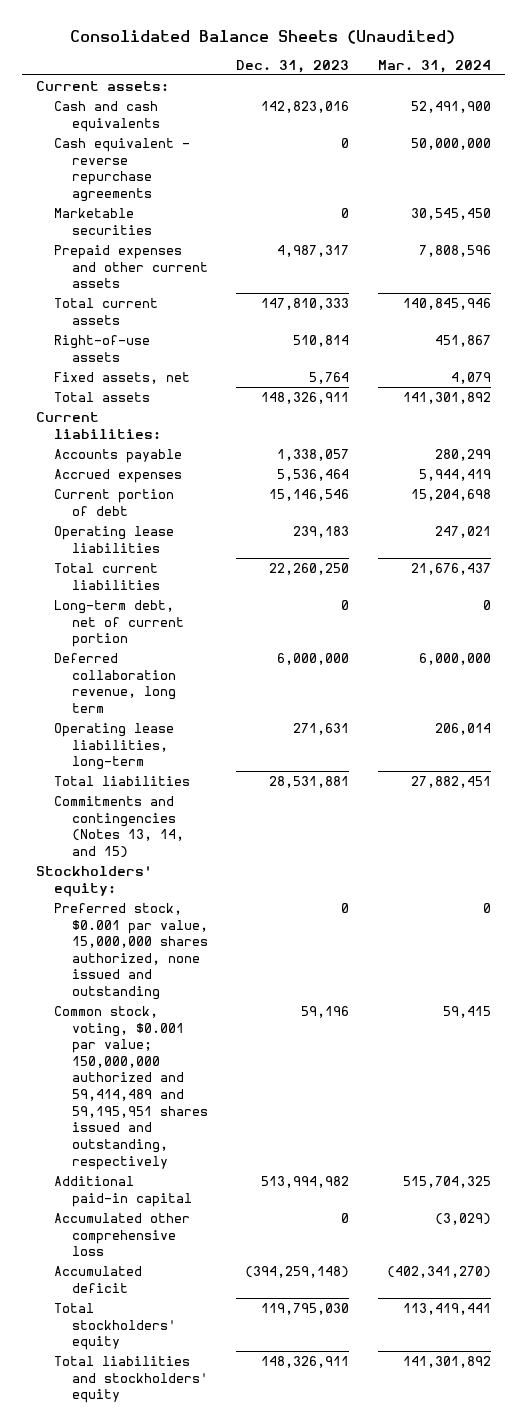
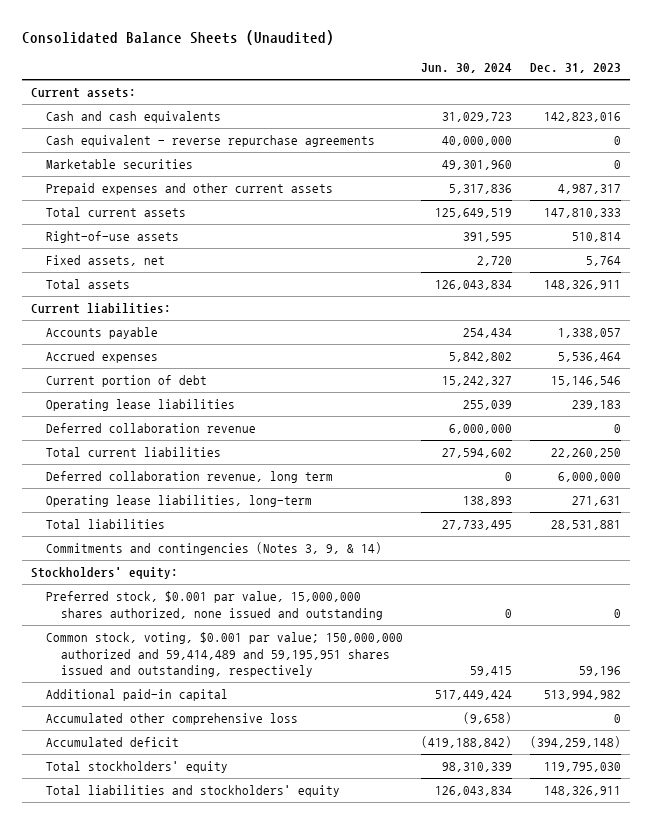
[377,59,491,73] Mar. 31, 2024 -> none
none -> [421,63,513,74] Jun. 30, 2024
none -> [46,423,257,434] Deferred collaboration revenue
[53,599,184,648] Long-term debt, net of current portion -> none
[53,795,184,858] Commitments and contingencies (Notes 13, 14, and 15) -> [46,542,383,556] Commitments and contingencies (Notes 3, 9, & 14)

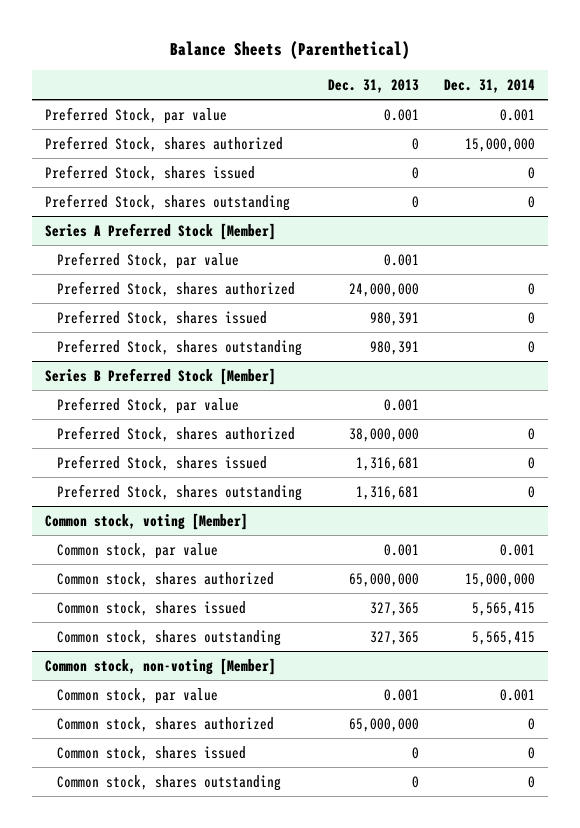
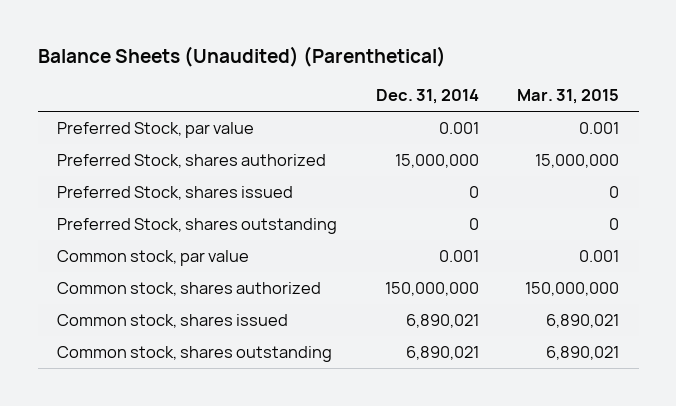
[169,41,410,60] Balance Sheets (Parenthetical) -> [37,46,446,68] Balance Sheets (Unaudited) (Parenthetical)
[327,78,419,93] Dec. 31, 2013 -> none
none -> [517,89,620,105] Mar. 31, 2015
[44,222,276,240] Series A Preferred Stock [Member] -> none
[57,251,240,269] Preferred Stock, par value -> none
[57,280,296,297] Preferred Stock, shares authorized -> none
[57,309,268,326] Preferred Stock, shares issued -> none
[57,338,303,356] Preferred Stock, shares outstanding -> none
[44,367,276,385] Series B Preferred Stock [Member] -> none
[57,396,240,414] Preferred Stock, par value -> none
[57,425,296,442] Preferred Stock, shares authorized -> none
[57,454,268,471] Preferred Stock, shares issued -> none
[57,483,303,501] Preferred Stock, shares outstanding -> none
[44,512,248,530] Common stock, voting [Member] -> none
[44,657,276,675] Common stock, non-voting [Member] -> none
[57,687,219,704] Common stock, par value -> none
[57,716,275,732] Common stock, shares authorized -> none
[57,745,247,761] Common stock, shares issued -> none
[57,774,282,791] Common stock, shares outstanding -> none
[465,572,536,587] 15,000,000 -> [384,281,479,296] 150,000,000
[472,601,536,616] 5,565,415 -> [405,313,479,328] 6,890,021
[472,630,536,645] 5,565,415 -> [405,345,479,360] 6,890,021

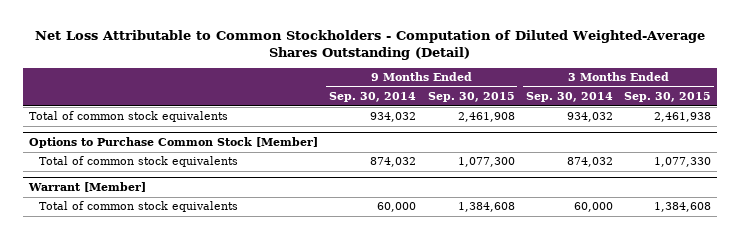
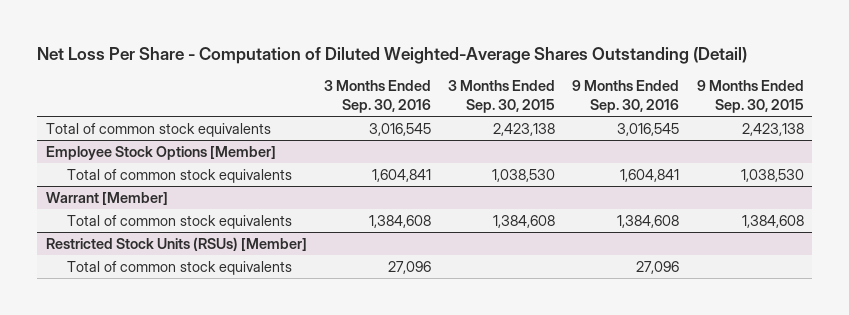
[35,29,706,60] Net Loss Attributable to Common Stockholders - Computation of Diluted Weighted-Average Shares Outstanding (Detail) -> [37,46,748,64] Net Loss Per Share - Computation of Diluted Weighted-Average Shares Outstanding (Detail)
[329,92,417,103] Sep. 30, 2014 -> none
[526,92,614,103] Sep. 30, 2014 -> none
none -> [323,80,431,114] 3 Months Ended Sep. 30, 2016
none -> [572,80,680,114] 9 Months Ended Sep. 30, 2016
[457,112,515,123] 2,461,908 -> [741,123,804,137] 2,423,138
[654,112,712,123] 2,461,938 -> [493,123,556,137] 2,423,138
[28,137,318,149] Options to Purchase Common Stock [Member] -> [45,146,276,161] Employee Stock Options [Member]
[457,157,515,168] 1,077,300 -> [740,169,804,183] 1,038,530
[654,157,712,168] 1,077,330 -> [492,169,556,183] 1,038,530
none -> [45,237,307,252] Restricted Stock Units (RSUs) [Member]
none -> [67,261,293,276] Total of common stock equivalents

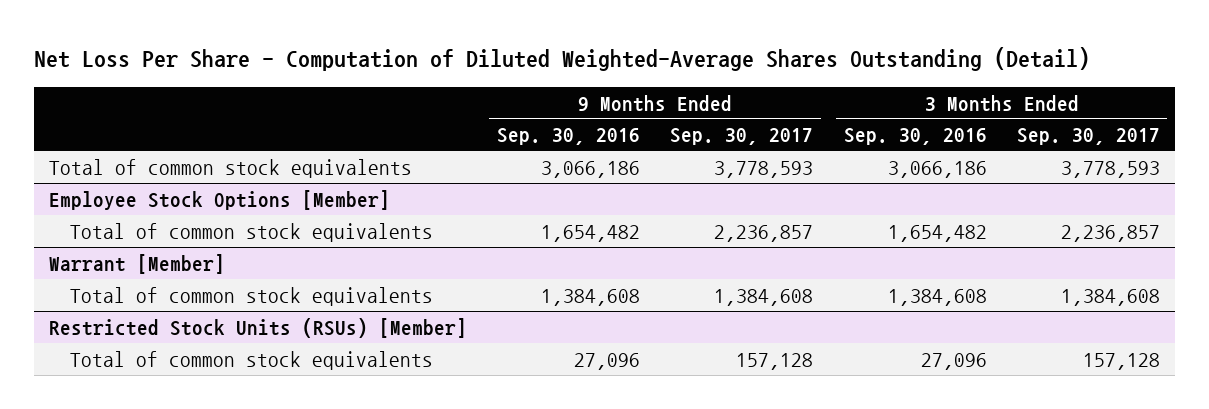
[448,80,556,114] 3 Months Ended Sep. 30, 2015 -> none
[696,80,804,114] 9 Months Ended Sep. 30, 2015 -> none
none -> [670,128,814,146] Sep. 30, 2017
none -> [1016,128,1160,146] Sep. 30, 2017
[368,123,431,137] 3,016,545 -> [887,160,987,178] 3,066,186
[617,123,680,137] 3,016,545 -> [541,160,641,178] 3,066,186
[371,169,431,183] 1,604,841 -> [887,224,987,242] 1,654,482
[620,169,680,183] 1,604,841 -> [541,224,641,242] 1,654,482

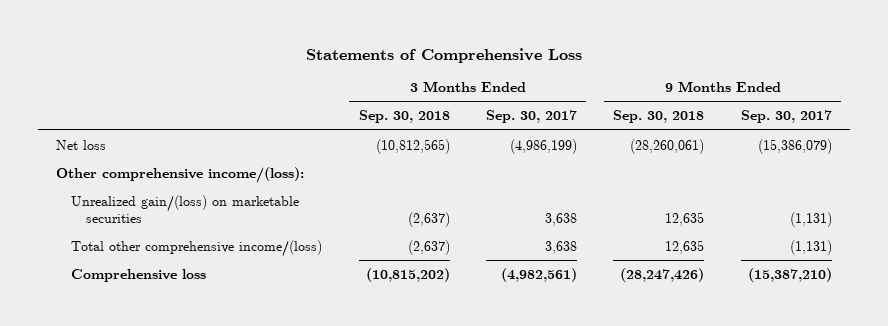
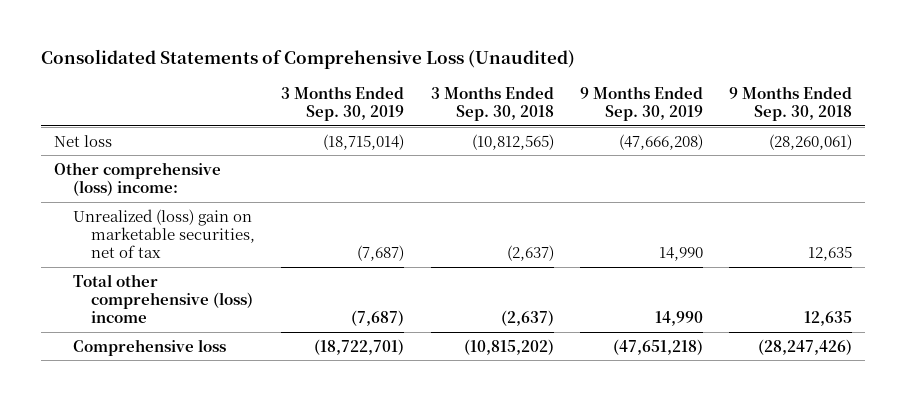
[306,47,583,63] Statements of Comprehensive Loss -> [40,48,575,69] Consolidated Statements of Comprehensive Loss (Unaudited)
[485,110,577,124] Sep. 30, 2017 -> none
[740,110,832,124] Sep. 30, 2017 -> none
none -> [281,85,405,121] 3 Months Ended Sep. 30, 2019
none -> [579,85,703,121] 9 Months Ended Sep. 30, 2019
[56,166,305,183] Other comprehensive income/(loss): -> [53,161,221,196] Other comprehensive (loss) income:
[71,194,300,224] Unrealized gain/(loss) on marketable securities -> [72,208,256,259] Unrealized (loss) gain on marketable securities, net of tax
[71,239,323,257] Total other comprehensive income/(loss) -> [72,273,254,324] Total other comprehensive (loss) income

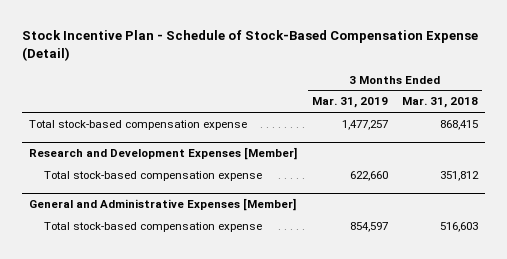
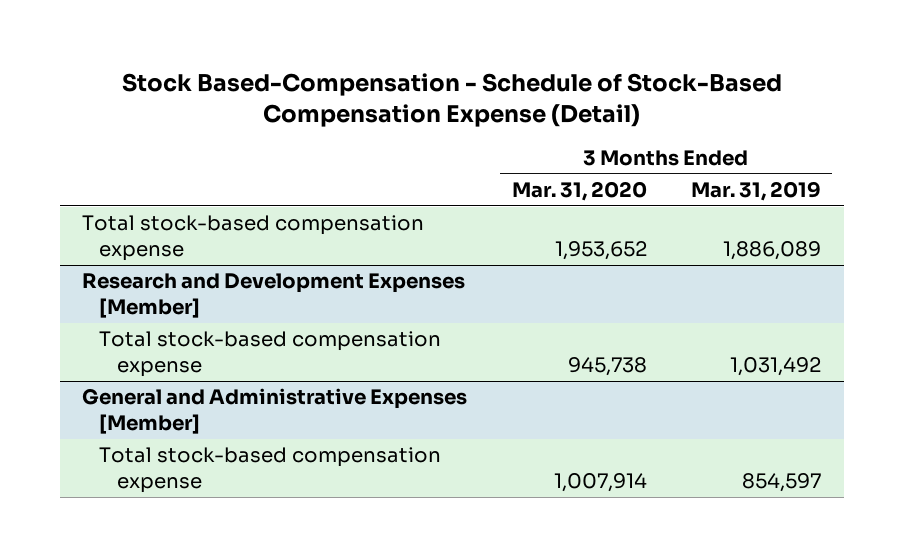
[22,29,479,61] Stock Incentive Plan - Schedule of Stock-Based Compensation Expense (Detail) -> [121,72,782,127] Stock Based-Compensation - Schedule of Stock-Based Compensation Expense (Detail)
[402,97,479,109] Mar. 31, 2018 -> none
none -> [511,181,647,202] Mar. 31, 2020
[341,119,388,130] 1,477,257 -> [723,241,822,261] 1,886,089
[349,170,388,181] 622,660 -> [730,357,822,377] 1,031,492

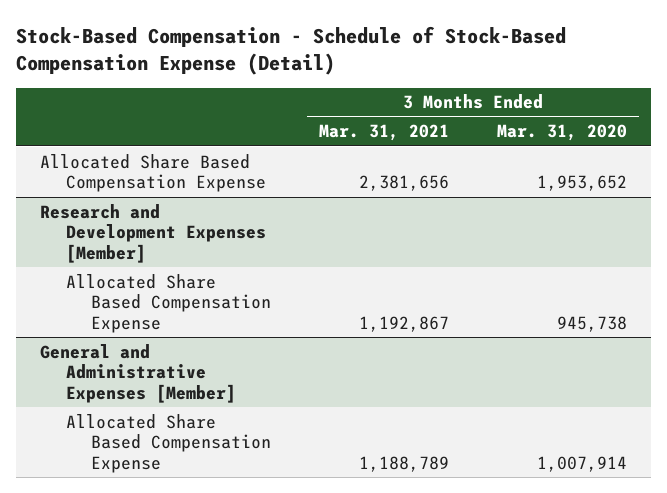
[121,72,782,127] Stock Based-Compensation - Schedule of Stock-Based Compensation Expense (Detail) -> [15,25,566,76] Stock-Based Compensation - Schedule of Stock-Based Compensation Expense (Detail)
[691,181,822,202] Mar. 31, 2019 -> none
none -> [319,124,450,142] Mar. 31, 2021
[81,215,424,262] Total stock-based compensation expense -> [39,153,266,193] Allocated Share Based Compensation Expense
[99,331,442,378] Total stock-based compensation expense -> [65,273,272,333] Allocated Share Based Compensation Expense
[99,447,442,494] Total stock-based compensation expense -> [65,413,272,473] Allocated Share Based Compensation Expense

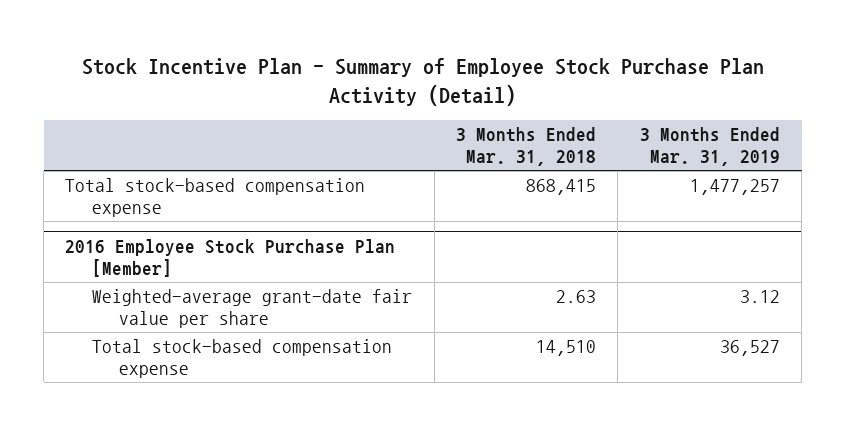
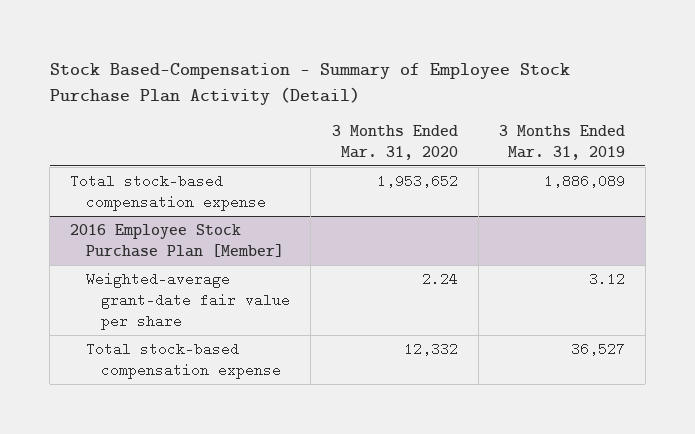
[81,57,764,106] Stock Incentive Plan - Summary of Employee Stock Purchase Plan Activity (Detail) -> [49,63,570,105] Stock Based-Compensation - Summary of Employee Stock Purchase Plan Activity (Detail)
[456,127,597,167] 3 Months Ended Mar. 31, 2018 -> none
none -> [331,125,458,160] 3 Months Ended Mar. 31, 2020
[689,178,780,195] 1,477,257 -> [543,174,625,189] 1,886,089

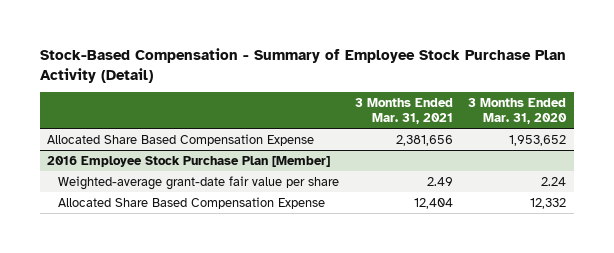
[49,63,570,105] Stock Based-Compensation - Summary of Employee Stock Purchase Plan Activity (Detail) -> [39,47,566,83] Stock-Based Compensation - Summary of Employee Stock Purchase Plan Activity (Detail)
[498,125,625,160] 3 Months Ended Mar. 31, 2019 -> none
none -> [354,98,453,125] 3 Months Ended Mar. 31, 2021
[70,174,266,211] Total stock-based compensation expense -> [47,133,315,146] Allocated Share Based Compensation Expense
[85,342,282,379] Total stock-based compensation expense -> [58,196,326,209] Allocated Share Based Compensation Expense

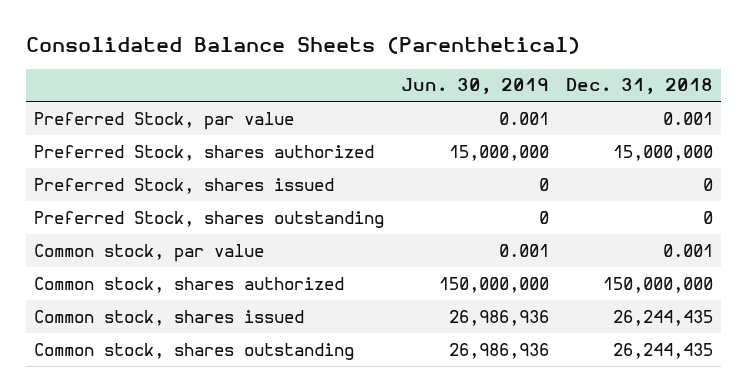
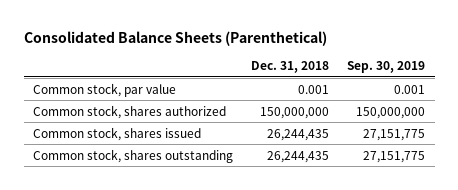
[401,78,550,95] Jun. 30, 2019 -> none
none -> [347,61,426,74] Sep. 30, 2019
[34,111,295,130] Preferred Stock, par value -> none
[34,144,375,161] Preferred Stock, shares authorized -> none
[34,177,335,194] Preferred Stock, shares issued -> none
[34,210,385,228] Preferred Stock, shares outstanding -> none

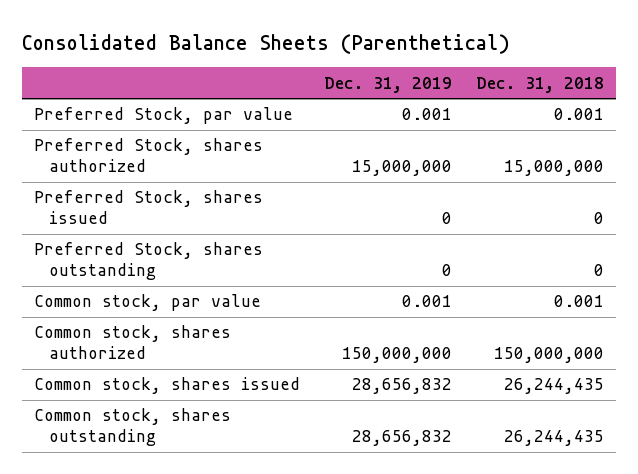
[347,61,426,74] Sep. 30, 2019 -> none
none -> [324,76,453,93] Dec. 31, 2019
none -> [34,107,294,125] Preferred Stock, par value
none -> [34,138,264,173] Preferred Stock, shares authorized
none -> [34,190,264,225] Preferred Stock, shares issued
none -> [34,242,264,281] Preferred Stock, shares outstanding

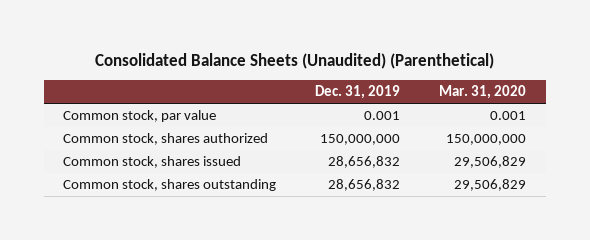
[22,33,511,54] Consolidated Balance Sheets (Parenthetical) -> [94,52,494,69] Consolidated Balance Sheets (Unaudited) (Parenthetical)
[475,76,604,93] Dec. 31, 2018 -> none
none -> [439,85,527,100] Mar. 31, 2020
[34,107,294,125] Preferred Stock, par value -> none
[34,138,264,173] Preferred Stock, shares authorized -> none
[34,190,264,225] Preferred Stock, shares issued -> none
[34,242,264,281] Preferred Stock, shares outstanding -> none

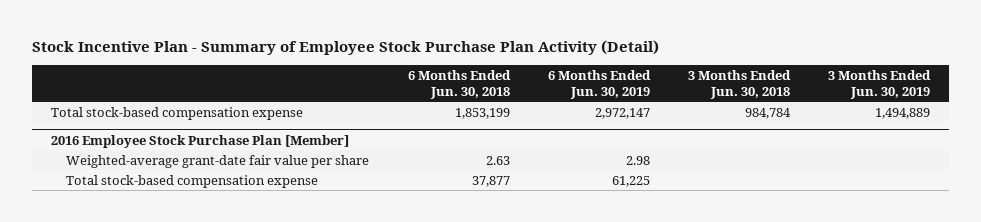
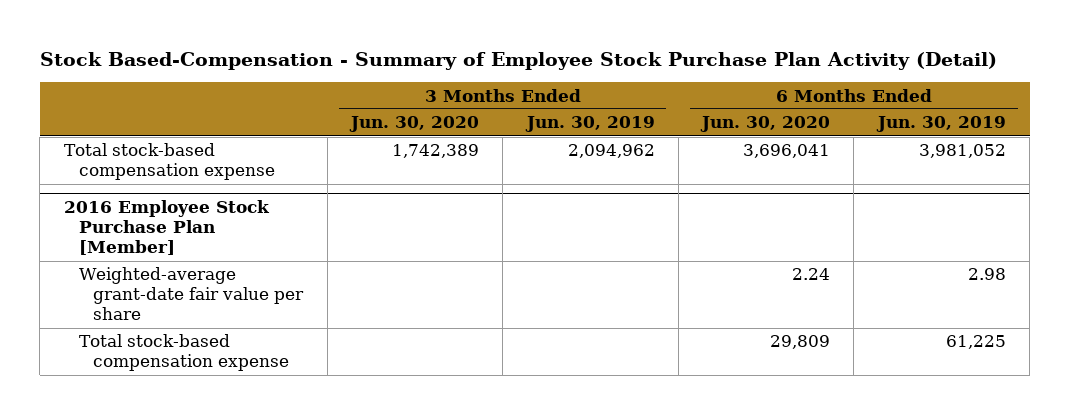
[31,40,659,56] Stock Incentive Plan - Summary of Employee Stock Purchase Plan Activity (Detail) -> [39,51,997,70] Stock Based-Compensation - Summary of Employee Stock Purchase Plan Activity (Detail)
[407,70,511,99] 6 Months Ended Jun. 30, 2018 -> none
[688,70,792,99] 3 Months Ended Jun. 30, 2018 -> none
none -> [349,116,480,133] Jun. 30, 2020
none -> [700,116,831,133] Jun. 30, 2020
[594,107,650,119] 2,972,147 -> [918,144,1006,159] 3,981,052
[875,107,931,119] 1,494,889 -> [567,144,655,159] 2,094,962

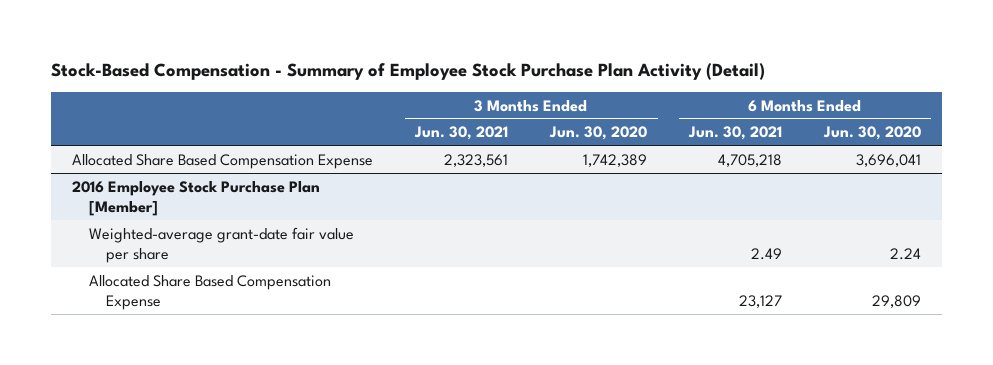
[39,51,997,70] Stock Based-Compensation - Summary of Employee Stock Purchase Plan Activity (Detail) -> [51,63,766,81] Stock-Based Compensation - Summary of Employee Stock Purchase Plan Activity (Detail)
[524,116,655,133] Jun. 30, 2019 -> none
[875,116,1006,133] Jun. 30, 2019 -> none
none -> [414,126,509,141] Jun. 30, 2021
none -> [688,126,783,141] Jun. 30, 2021
[63,143,275,181] Total stock-based compensation expense -> [72,153,374,169] Allocated Share Based Compensation Expense
[78,334,290,372] Total stock-based compensation expense -> [89,274,332,310] Allocated Share Based Compensation Expense

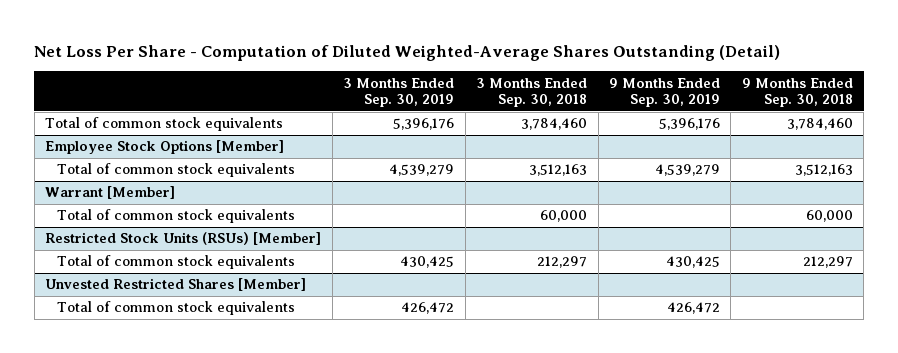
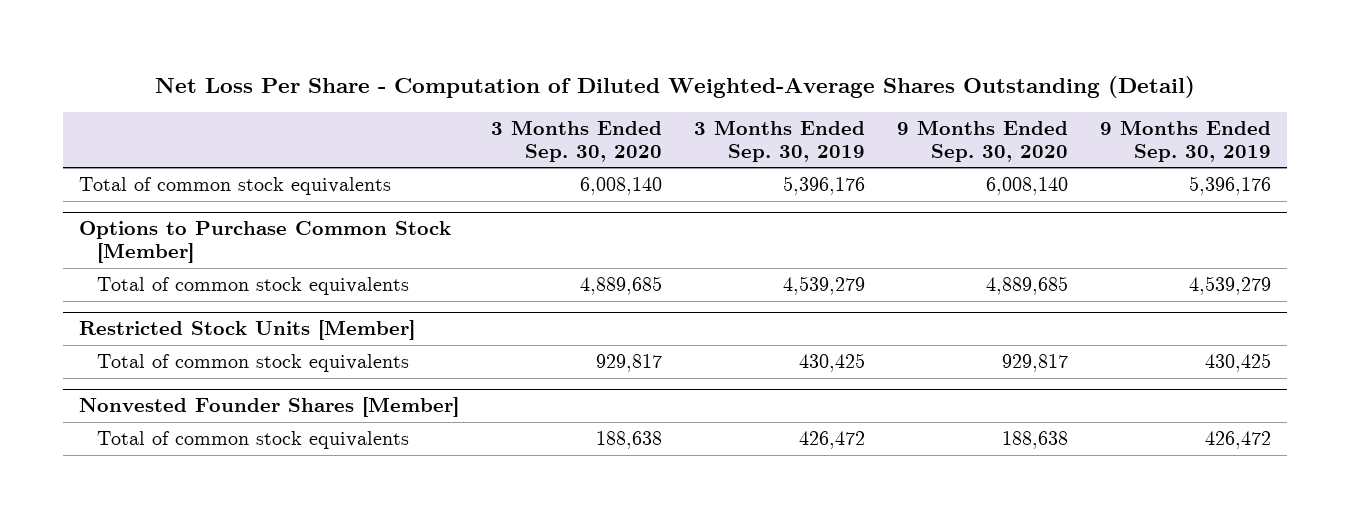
[476,77,588,108] 3 Months Ended Sep. 30, 2018 -> none
[741,77,853,108] 9 Months Ended Sep. 30, 2018 -> none
none -> [490,119,662,162] 3 Months Ended Sep. 30, 2020
none -> [896,119,1068,162] 9 Months Ended Sep. 30, 2020
[45,140,285,155] Employee Stock Options [Member] -> [78,221,451,264] Options to Purchase Common Stock [Member]
[45,186,176,200] Warrant [Member] -> none
[57,209,296,224] Total of common stock equivalents -> none
[45,232,322,246] Restricted Stock Units (RSUs) [Member] -> [78,320,415,341] Restricted Stock Units [Member]
[45,278,307,292] Unvested Restricted Shares [Member] -> none
none -> [78,397,459,418] Nonvested Founder Shares [Member]

